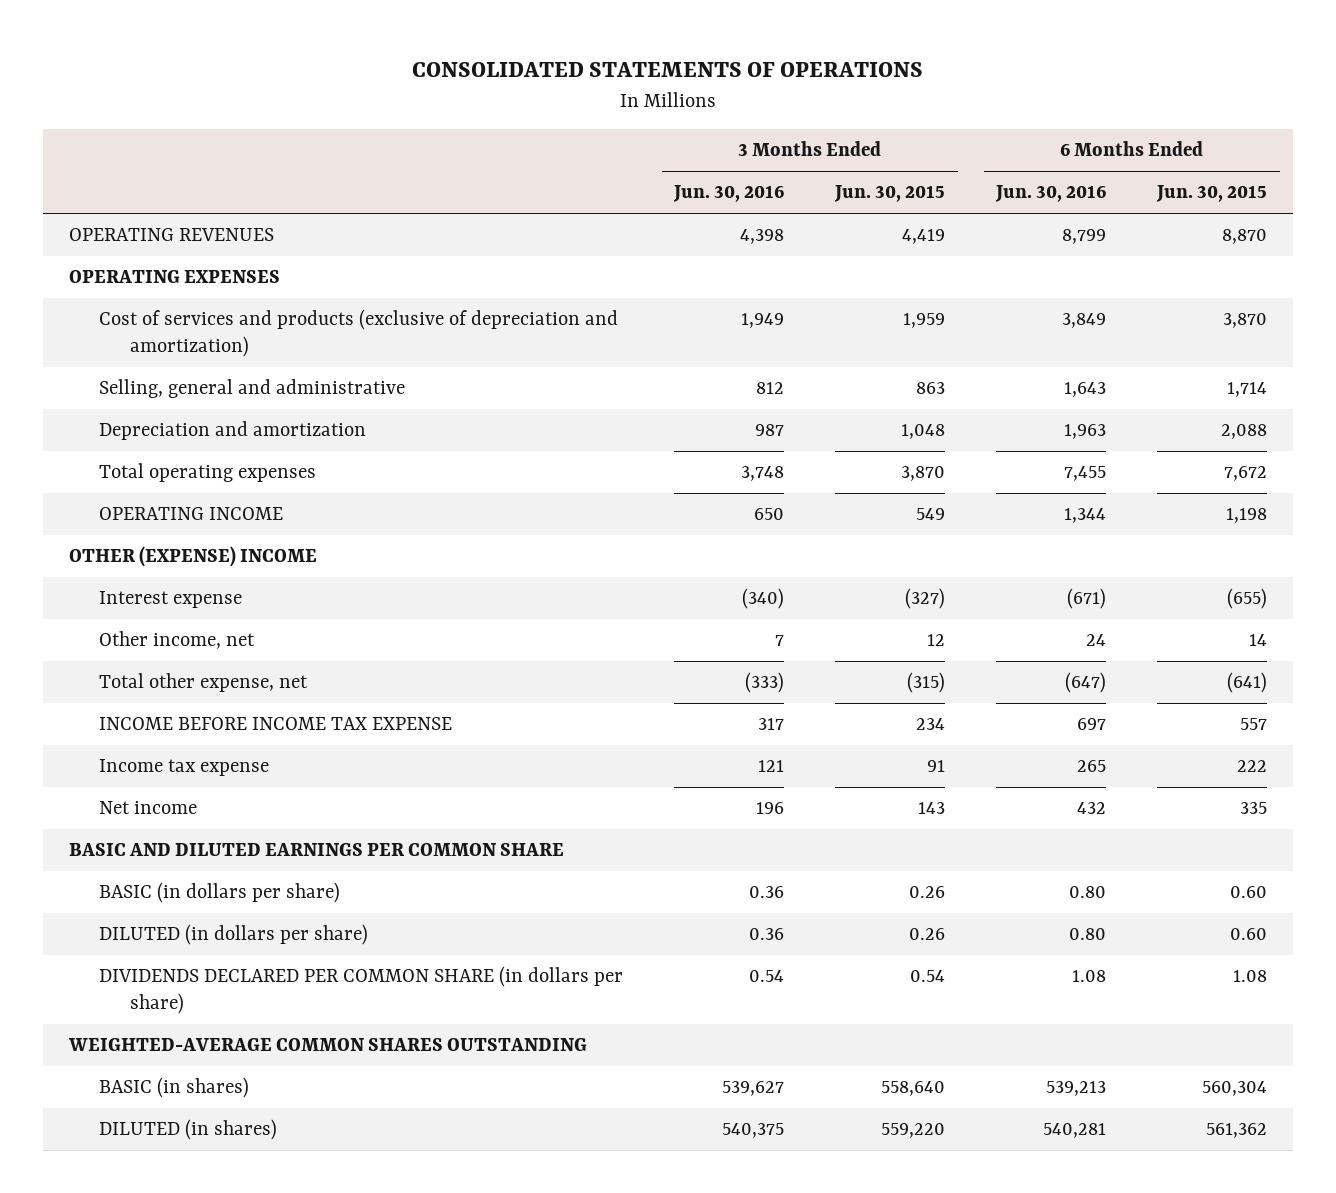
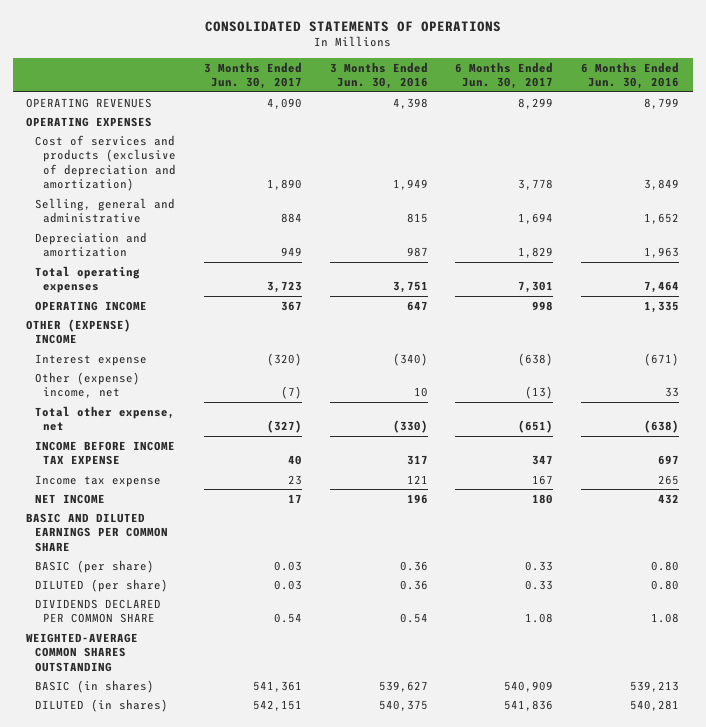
[834,185,946,203] Jun. 30, 2015 -> none
[1156,185,1268,203] Jun. 30, 2015 -> none
none -> [203,61,302,90] 3 Months Ended Jun. 30, 2017
none -> [455,61,554,90] 6 Months Ended Jun. 30, 2017
[756,382,785,395] 812 -> [406,213,428,224] 815
[1064,382,1107,398] 1,643 -> [644,213,680,225] 1,652
[741,466,785,482] 3,748 -> [392,281,428,294] 3,751
[1064,466,1107,482] 7,455 -> [644,281,680,294] 7,464
[754,508,785,521] 650 -> [406,300,428,311] 647
[1064,508,1107,524] 1,344 -> [644,300,680,313] 1,335
[99,631,256,650] Other income, net -> [34,371,140,399] Other (expense) income, net
[775,635,785,647] 7 -> [413,387,428,398] 10
[1086,634,1107,647] 24 -> [665,387,680,398] 33
[745,672,785,694] (333) -> [392,420,428,434] (330)
[1065,672,1107,694] (647) -> [644,420,680,434] (638)
[99,801,198,815] Net income -> [34,493,105,504] NET INCOME
[99,882,341,904] BASIC (in dollars per share) -> [34,559,154,573] BASIC (per share)
[99,924,369,946] DILUTED (in dollars per share) -> [34,578,168,592] DILUTED (per share)
[99,966,624,1015] DIVIDENDS DECLARED PER COMMON SHARE (in dollars per share) -> [34,598,161,624] DIVIDENDS DECLARED PER COMMON SHARE

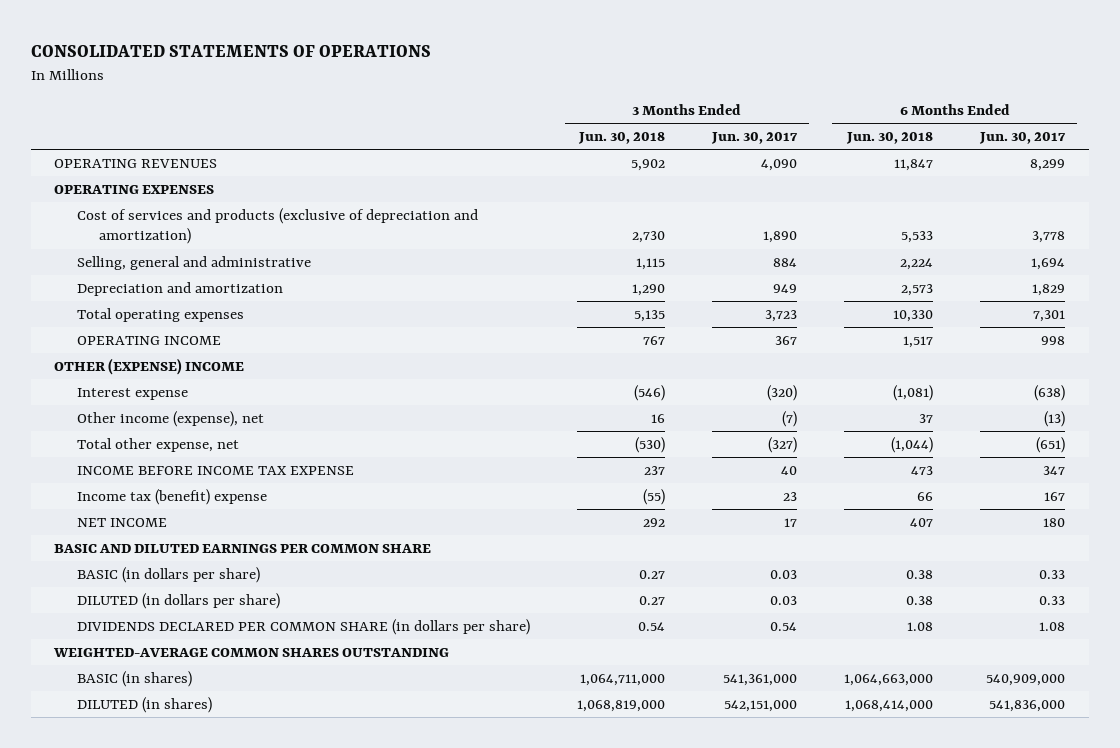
[329,61,428,90] 3 Months Ended Jun. 30, 2016 -> none
[581,61,680,90] 6 Months Ended Jun. 30, 2016 -> none
none -> [577,131,665,144] Jun. 30, 2018
none -> [846,131,934,144] Jun. 30, 2018
[34,371,140,399] Other (expense) income, net -> [76,410,264,427] Other income (expense), net
[34,474,161,487] Income tax expense -> [76,488,267,505] Income tax (benefit) expense
[34,559,154,573] BASIC (per share) -> [76,566,260,583] BASIC (in dollars per share)
[34,578,168,592] DILUTED (per share) -> [76,592,280,609] DILUTED (in dollars per share)
[34,598,161,624] DIVIDENDS DECLARED PER COMMON SHARE -> [76,618,530,635] DIVIDENDS DECLARED PER COMMON SHARE (in dollars per share)
[252,680,302,692] 541,361 -> [722,673,797,686] 541,361,000
[504,680,554,692] 540,909 -> [986,673,1066,686] 540,909,000
[252,699,302,711] 542,151 -> [723,699,797,712] 542,151,000
[504,699,554,711] 541,836 -> [989,699,1066,712] 541,836,000

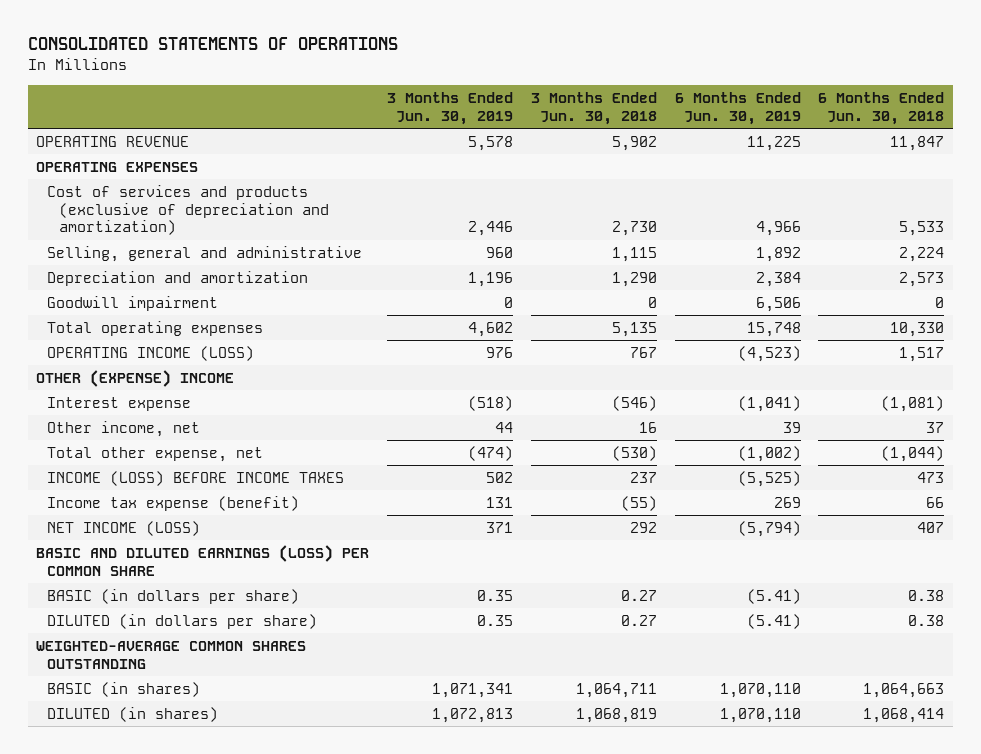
[710,131,798,144] Jun. 30, 2017 -> none
[979,131,1067,144] Jun. 30, 2017 -> none
none -> [387,91,514,125] 3 Months Ended Jun. 30, 2019
none -> [674,91,801,125] 6 Months Ended Jun. 30, 2019
[54,158,218,168] OPERATING REVENUES -> [36,135,190,147] OPERATING REVENUE
none -> [47,295,219,311] Goodwill impairment
[76,335,221,345] OPERATING INCOME -> [47,345,255,361] OPERATING INCOME (LOSS)
[76,410,264,427] Other income (expense), net -> [47,420,201,437] Other income, net
[76,465,354,475] INCOME BEFORE INCOME TAX EXPENSE -> [47,470,345,486] INCOME (LOSS) BEFORE INCOME TAXES
[76,488,267,505] Income tax (benefit) expense -> [47,495,300,511] Income tax expense (benefit)
[76,517,167,527] NET INCOME -> [47,520,201,536] NET INCOME (LOSS)
[54,543,432,553] BASIC AND DILUTED EARNINGS PER COMMON SHARE -> [36,544,370,576] BASIC AND DILUTED EARNINGS (LOSS) PER COMMON SHARE
[76,618,530,635] DIVIDENDS DECLARED PER COMMON SHARE (in dollars per share) -> none
[579,673,665,686] 1,064,711,000 -> [575,682,657,698] 1,064,711
[844,673,934,686] 1,064,663,000 -> [863,682,945,698] 1,064,663
[576,699,665,712] 1,068,819,000 -> [575,707,657,723] 1,068,819
[845,699,934,712] 1,068,414,000 -> [863,707,945,723] 1,068,414

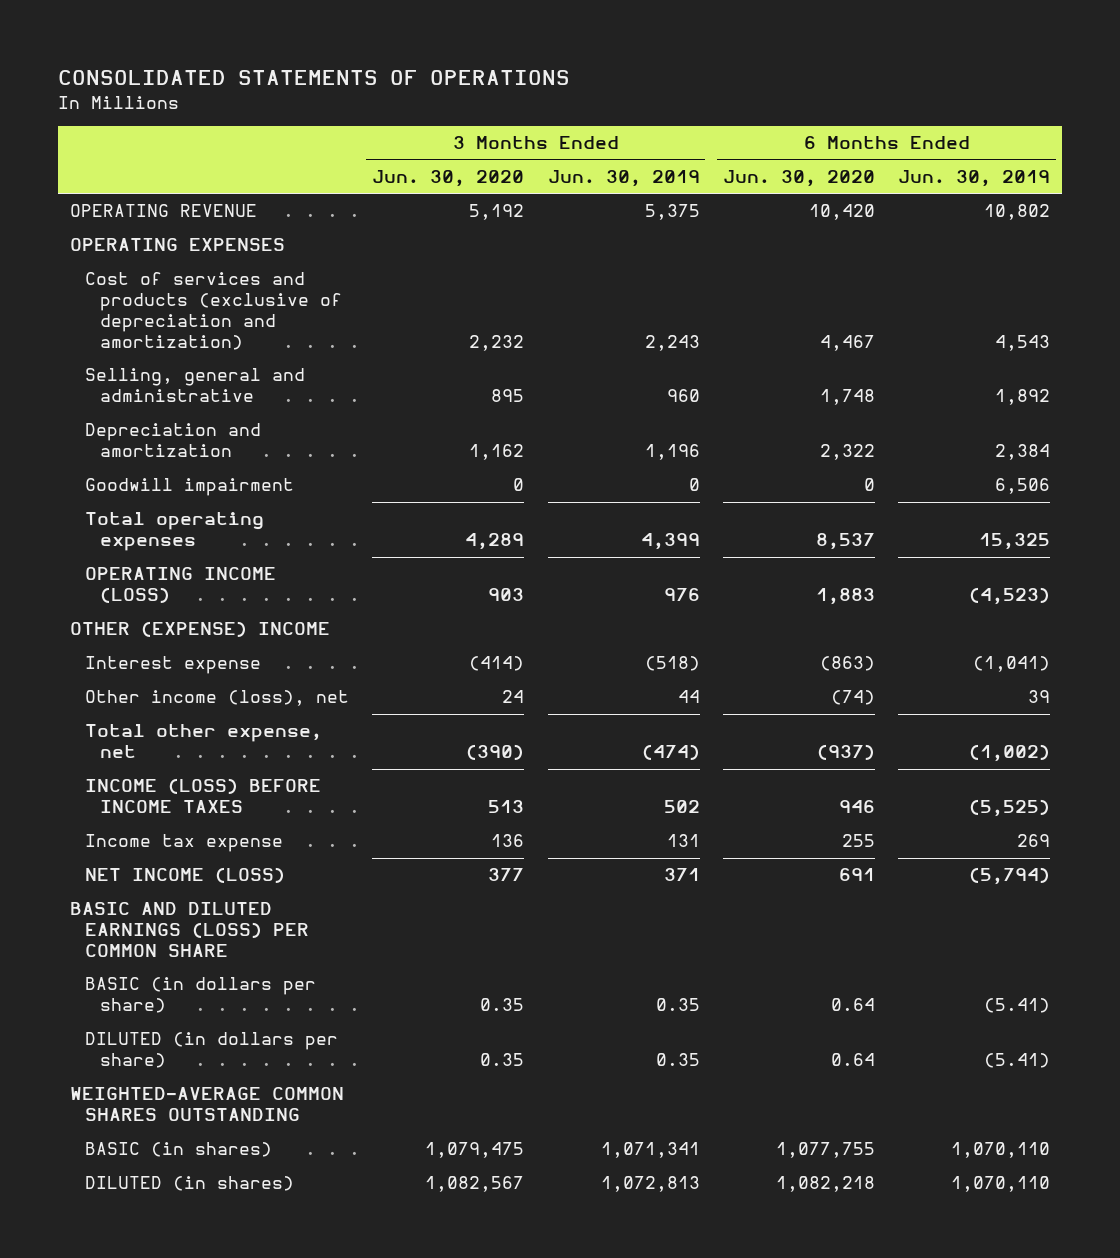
[530,91,657,125] 3 Months Ended Jun. 30, 2018 -> none
[818,91,945,125] 6 Months Ended Jun. 30, 2018 -> none
none -> [372,169,525,187] Jun. 30, 2020
none -> [723,169,876,187] Jun. 30, 2020
[468,135,514,151] 5,578 -> [644,204,700,221] 5,375
[746,135,801,151] 11,225 -> [984,204,1051,221] 10,802
[468,221,514,237] 2,446 -> [644,335,700,352] 2,243
[755,221,801,237] 4,966 -> [995,335,1051,352] 4,543
[468,321,514,337] 4,602 -> [640,533,700,551] 4,399
[746,321,801,337] 15,748 -> [979,533,1051,551] 15,325
[47,420,201,437] Other income, net -> [84,690,349,707] Other income (loss), net
[47,495,300,511] Income tax expense (benefit) -> [84,834,283,853] Income tax expense

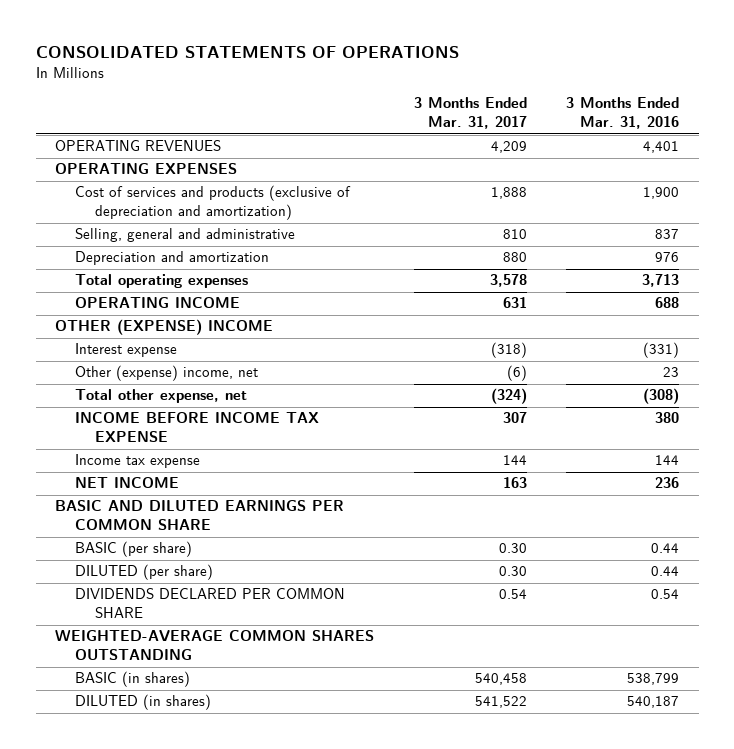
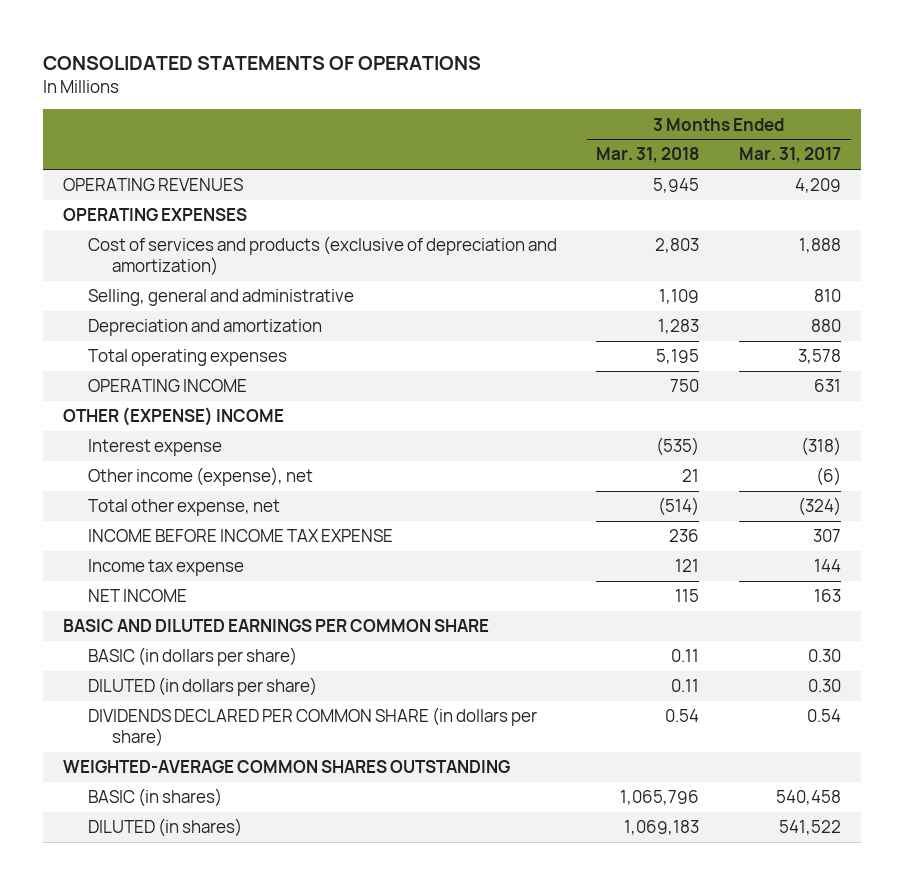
[566,97,680,130] 3 Months Ended Mar. 31, 2016 -> none
none -> [596,147,700,164] Mar. 31, 2018
[75,365,259,382] Other (expense) income, net -> [87,467,313,487] Other income (expense), net
[75,541,193,558] BASIC (per share) -> [87,647,297,667] BASIC (in dollars per share)
[75,564,214,581] DILUTED (per share) -> [87,677,317,697] DILUTED (in dollars per share)
[75,588,346,619] DIVIDENDS DECLARED PER COMMON SHARE -> [87,707,537,747] DIVIDENDS DECLARED PER COMMON SHARE (in dollars per share)

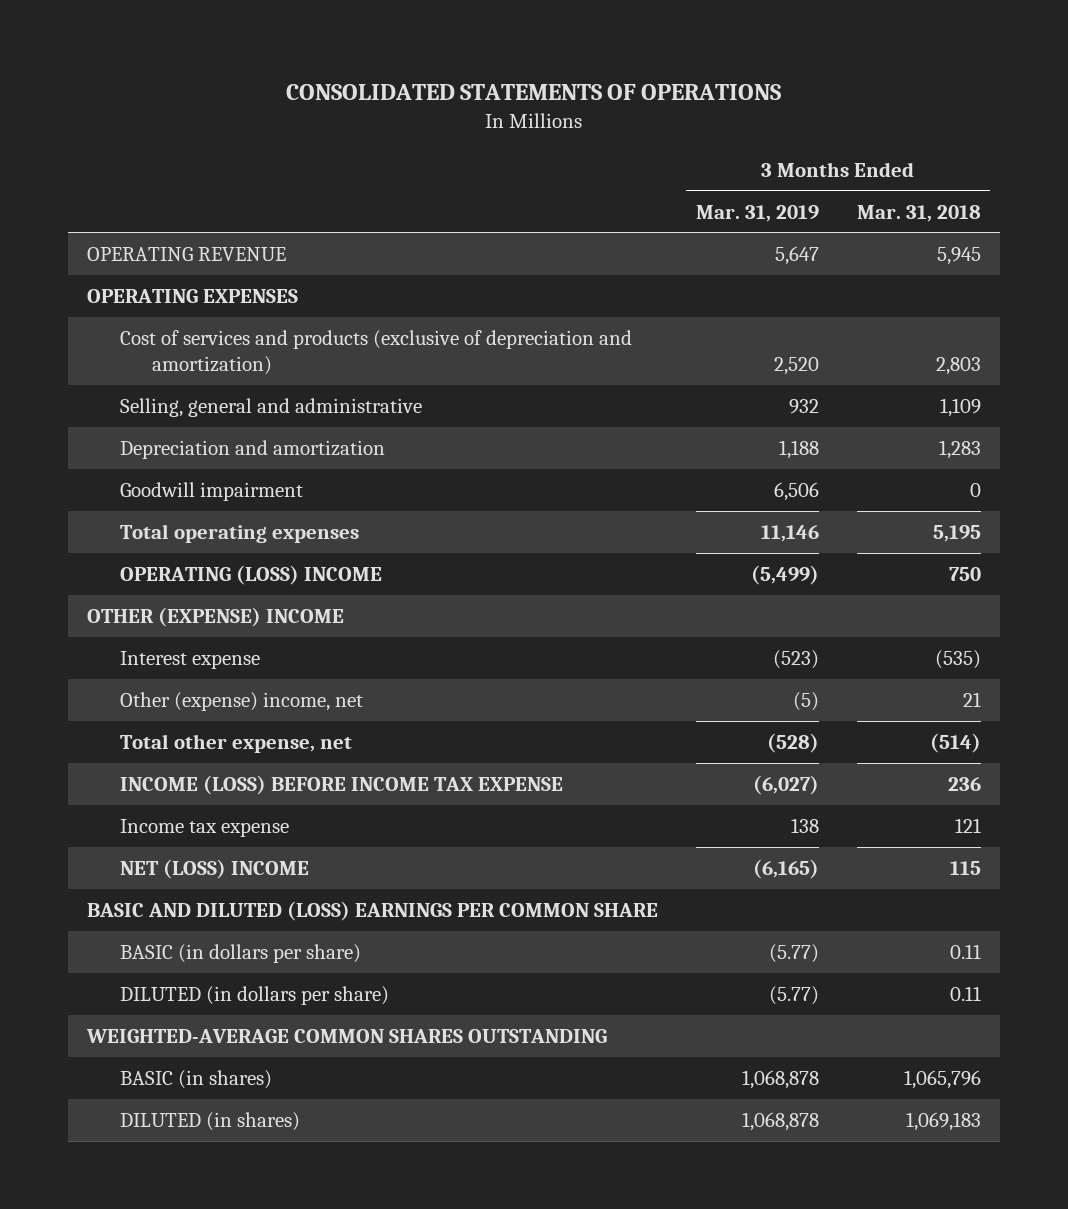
[738,147,841,164] Mar. 31, 2017 -> none
none -> [695,204,819,222] Mar. 31, 2019
[63,178,244,192] OPERATING REVENUES -> [86,246,286,261] OPERATING REVENUE
none -> [119,481,303,501] Goodwill impairment
[87,379,247,393] OPERATING INCOME -> [119,564,382,585] OPERATING (LOSS) INCOME
[87,467,313,487] Other income (expense), net -> [119,691,363,711] Other (expense) income, net
[87,529,393,543] INCOME BEFORE INCOME TAX EXPENSE -> [119,774,563,795] INCOME (LOSS) BEFORE INCOME TAX EXPENSE
[87,589,187,603] NET INCOME -> [119,858,309,879] NET (LOSS) INCOME
[63,619,490,633] BASIC AND DILUTED EARNINGS PER COMMON SHARE -> [86,900,658,921] BASIC AND DILUTED (LOSS) EARNINGS PER COMMON SHARE
[87,707,537,747] DIVIDENDS DECLARED PER COMMON SHARE (in dollars per share) -> none

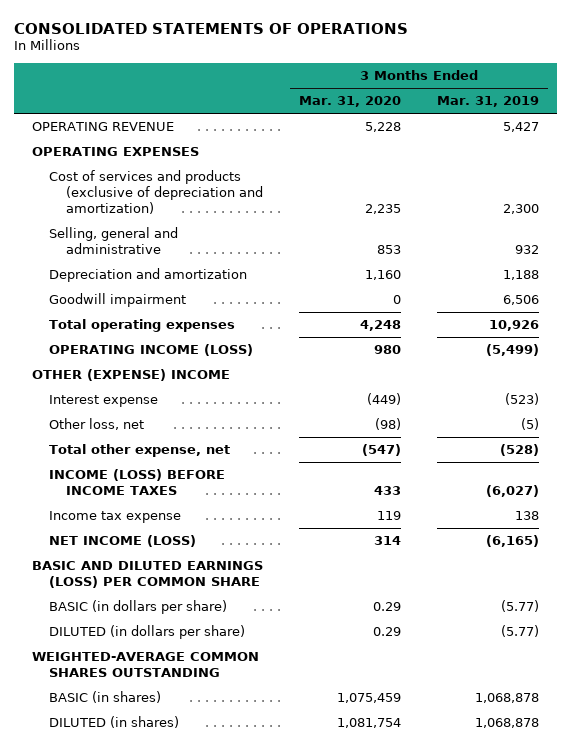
[856,204,981,222] Mar. 31, 2018 -> none
none -> [299,96,402,108] Mar. 31, 2020
[774,245,819,265] 5,647 -> [503,122,540,133] 5,427
[773,356,819,375] 2,520 -> [503,203,540,214] 2,300
[760,524,819,542] 11,146 -> [489,320,540,332] 10,926
[119,564,382,585] OPERATING (LOSS) INCOME -> [48,344,253,357] OPERATING INCOME (LOSS)
[119,691,363,711] Other (expense) income, net -> [48,418,144,431] Other loss, net
[119,774,563,795] INCOME (LOSS) BEFORE INCOME TAX EXPENSE -> [48,469,225,495] INCOME (LOSS) BEFORE INCOME TAXES
[119,858,309,879] NET (LOSS) INCOME -> [48,535,196,548] NET INCOME (LOSS)
[86,900,658,921] BASIC AND DILUTED (LOSS) EARNINGS PER COMMON SHARE -> [32,561,264,588] BASIC AND DILUTED EARNINGS (LOSS) PER COMMON SHARE

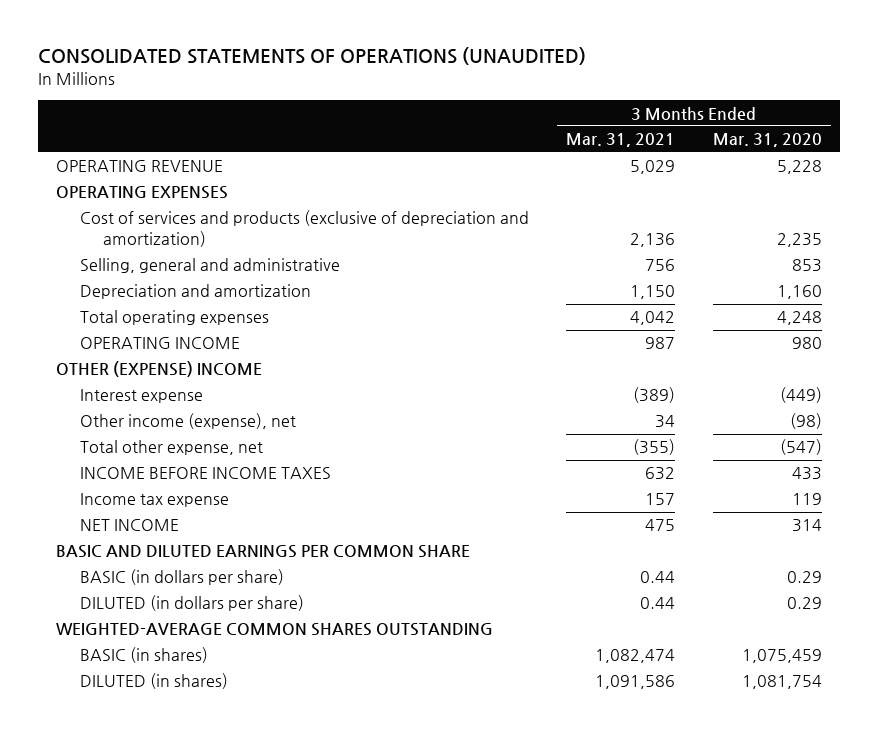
[14,22,409,34] CONSOLIDATED STATEMENTS OF OPERATIONS -> [37,47,586,66] CONSOLIDATED STATEMENTS OF OPERATIONS (UNAUDITED)
[437,96,540,108] Mar. 31, 2019 -> none
none -> [566,133,676,148] Mar. 31, 2021
[48,293,186,308] Goodwill impairment -> none
[48,344,253,357] OPERATING INCOME (LOSS) -> [79,337,240,350] OPERATING INCOME
[48,418,144,431] Other loss, net -> [79,413,296,430] Other income (expense), net
[48,469,225,495] INCOME (LOSS) BEFORE INCOME TAXES -> [79,467,331,480] INCOME BEFORE INCOME TAXES
[48,535,196,548] NET INCOME (LOSS) -> [79,519,179,532] NET INCOME
[32,561,264,588] BASIC AND DILUTED EARNINGS (LOSS) PER COMMON SHARE -> [56,545,471,559] BASIC AND DILUTED EARNINGS PER COMMON SHARE

